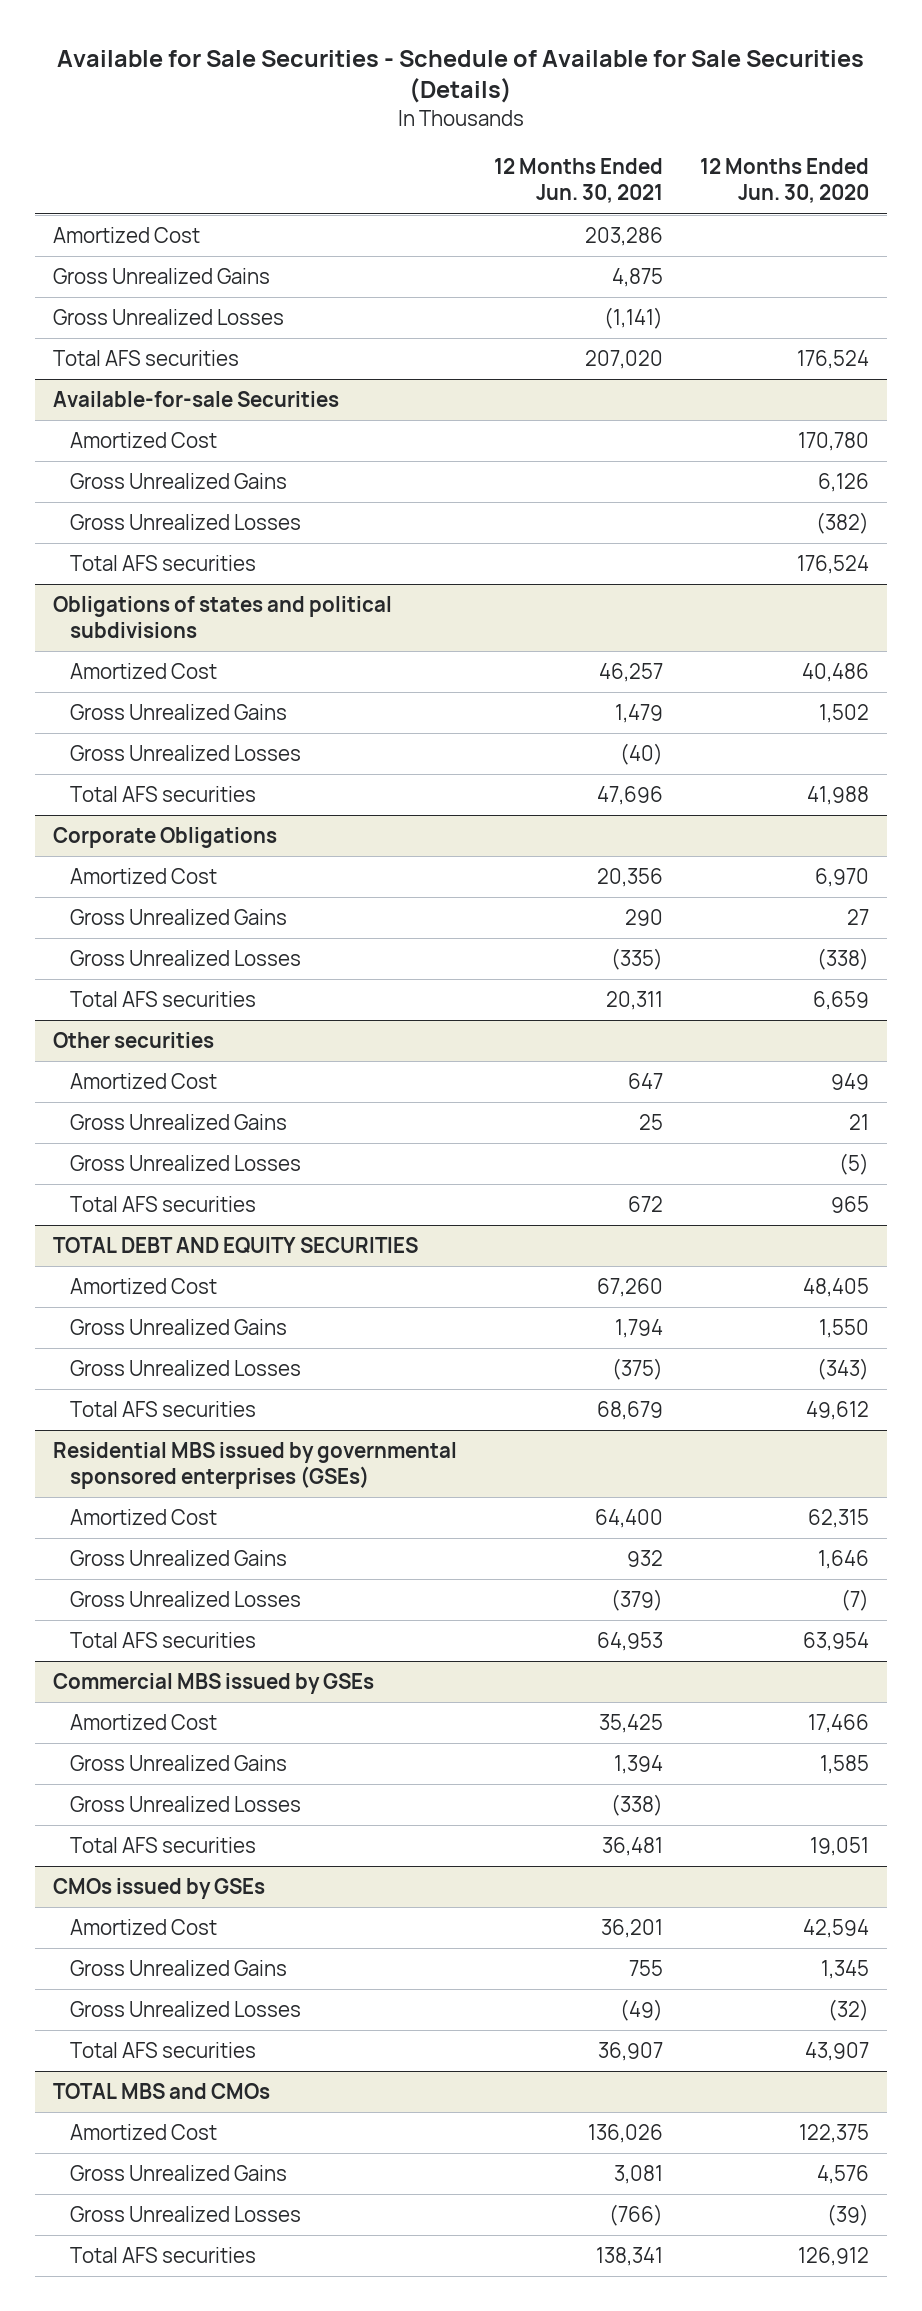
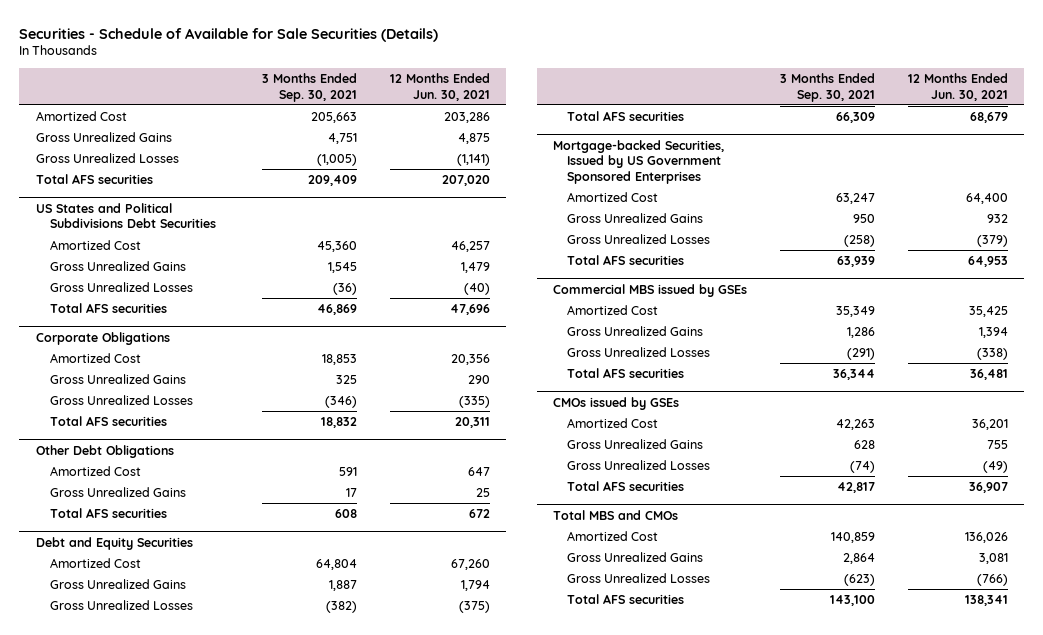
[57,49,865,104] Available for Sale Securities - Schedule of Available for Sale Securities (Details) -> [19,27,439,42] Securities - Schedule of Available for Sale Securities (Details)
[699,158,869,204] 12 Months Ended Jun. 30, 2020 -> none
none -> [262,72,358,102] 3 Months Ended Sep. 30, 2021
[53,390,340,407] Available-for-sale Securities -> none
[70,431,218,448] Amortized Cost -> none
[70,472,288,489] Gross Unrealized Gains -> none
[70,513,302,530] Gross Unrealized Losses -> none
[70,554,257,571] Total AFS securities -> none
[53,595,393,639] Obligations of states and political subdivisions -> [35,202,216,229] US States and Political Subdivisions Debt Securities
[53,1031,215,1048] Other securities -> [35,444,174,458] Other Debt Obligations
[70,1154,302,1171] Gross Unrealized Losses -> none
[53,1236,419,1254] TOTAL DEBT AND EQUITY SECURITIES -> [35,536,193,550] Debt and Equity Securities
[53,1441,458,1490] Residential MBS issued by governmental sponsored enterprises (GSEs) -> [553,139,725,185] Mortgage-backed Securities, Issued by US Government Sponsored Enterprises
[53,2082,271,2099] TOTAL MBS and CMOs -> [553,509,679,520] Total MBS and CMOs

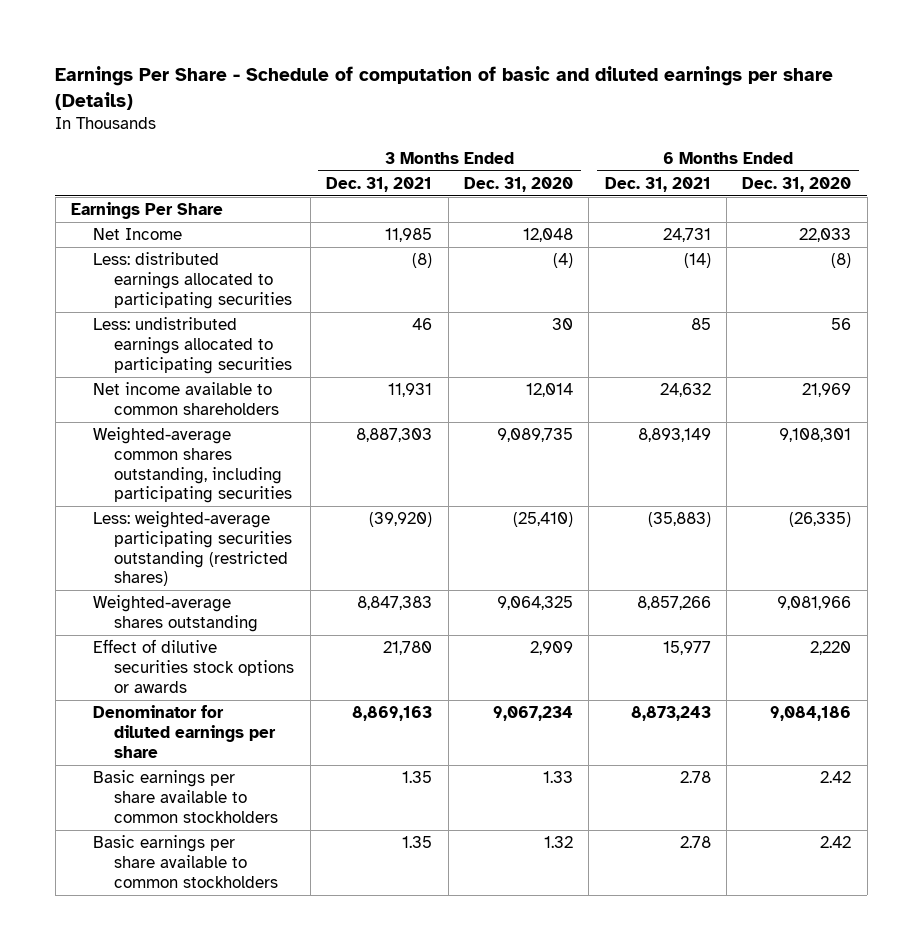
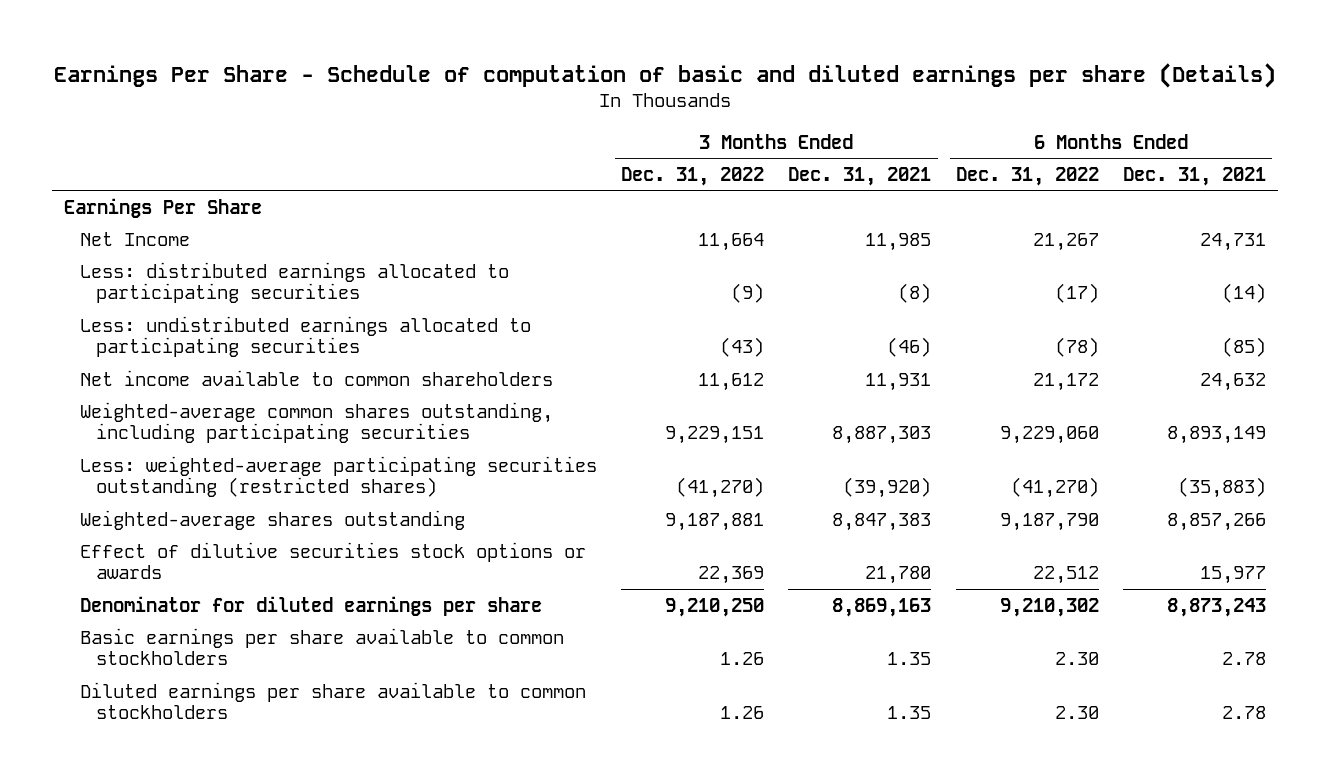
[463,176,573,192] Dec. 31, 2020 -> none
[742,176,852,192] Dec. 31, 2020 -> none
none -> [621,166,765,186] Dec. 31, 2022
none -> [955,166,1099,186] Dec. 31, 2022
[412,318,433,331] 46 -> [887,337,932,358] (46)
[690,318,711,331] 85 -> [1221,337,1266,358] (85)
[92,835,279,888] Basic earnings per share available to common stockholders -> [80,681,587,720] Diluted earnings per share available to common stockholders

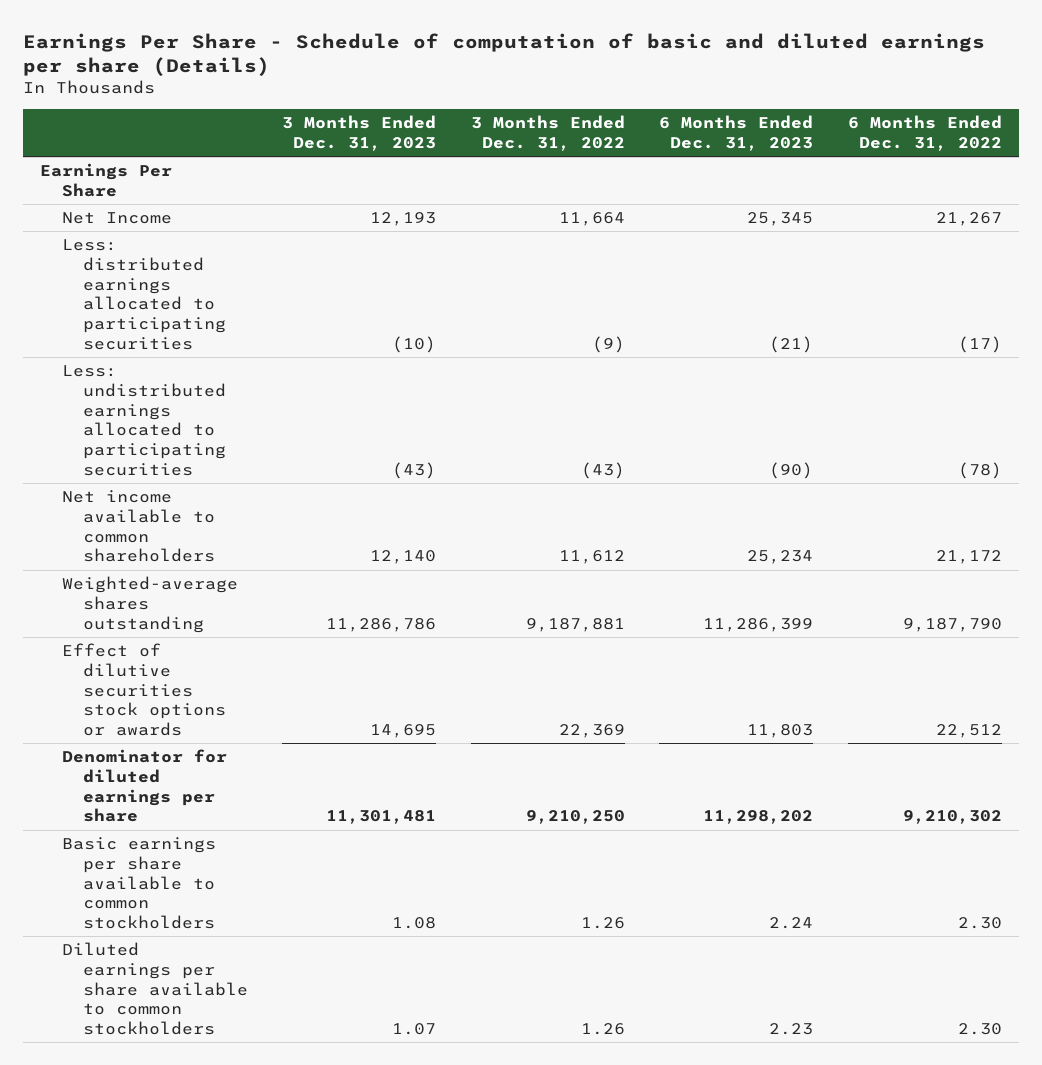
[788,166,932,186] Dec. 31, 2021 -> none
[1122,166,1266,186] Dec. 31, 2021 -> none
none -> [282,115,437,151] 3 Months Ended Dec. 31, 2023
none -> [659,115,814,151] 6 Months Ended Dec. 31, 2023
[80,401,554,444] Weighted-average common shares outstanding, including participating securities -> none
[80,455,598,498] Less: weighted-average participating securities outstanding (restricted shares) -> none

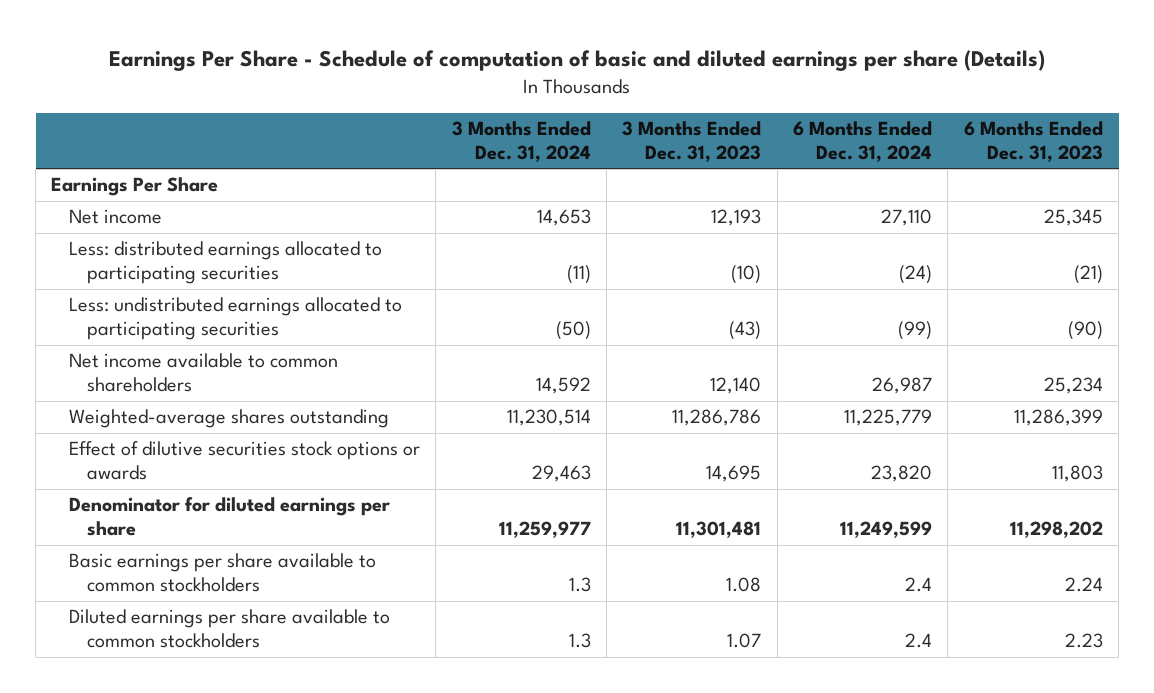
[470,115,625,151] 3 Months Ended Dec. 31, 2022 -> none
[847,115,1002,151] 6 Months Ended Dec. 31, 2022 -> none
none -> [451,121,591,163] 3 Months Ended Dec. 31, 2024
none -> [793,121,933,163] 6 Months Ended Dec. 31, 2024
[61,212,172,225] Net Income -> [69,209,163,225] Net income

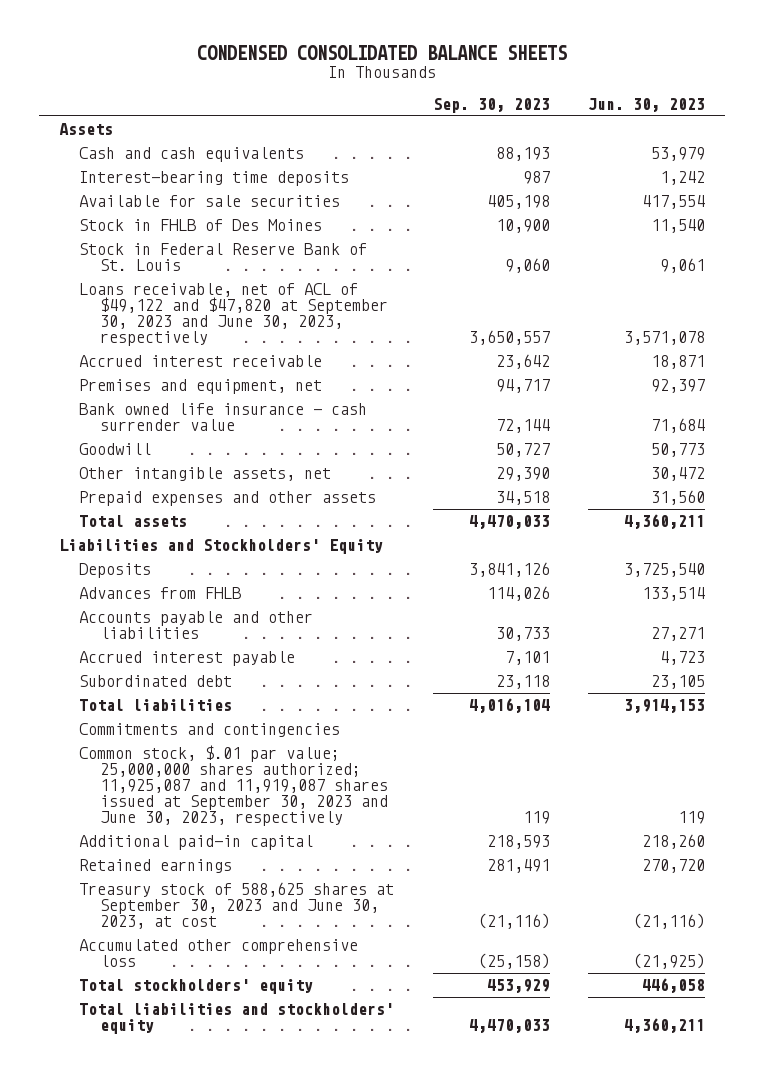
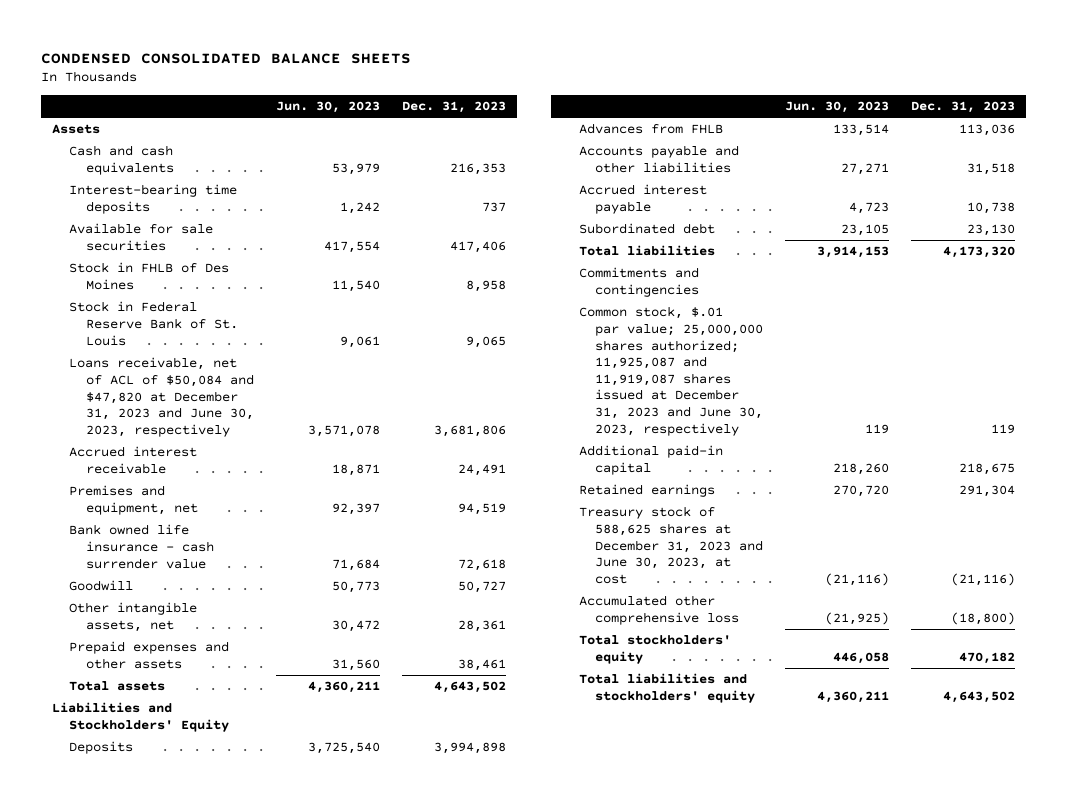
[432,97,550,113] Sep. 30, 2023 -> none
none -> [401,101,506,114] Dec. 31, 2023
[79,283,388,347] Loans receivable, net of ACL of $49,122 and $47,820 at September 30, 2023 and June 30, 2023, respectively -> [68,357,254,437] Loans receivable, net of ACL of $50,084 and $47,820 at December 31, 2023 and June 30, 2023, respectively
[79,745,388,827] Common stock, $.01 par value; 25,000,000 shares authorized; 11,925,087 and 11,919,087 shares issued at September 30, 2023 and June 30, 2023, respectively -> [578,306,764,436] Common stock, $.01 par value; 25,000,000 shares authorized; 11,925,087 and 11,919,087 shares issued at December 31, 2023 and June 30, 2023, respectively
[79,882,395,930] Treasury stock of 588,625 shares at September 30, 2023 and June 30, 2023, at cost -> [578,506,764,584] Treasury stock of 588,625 shares at December 31, 2023 and June 30, 2023, at cost

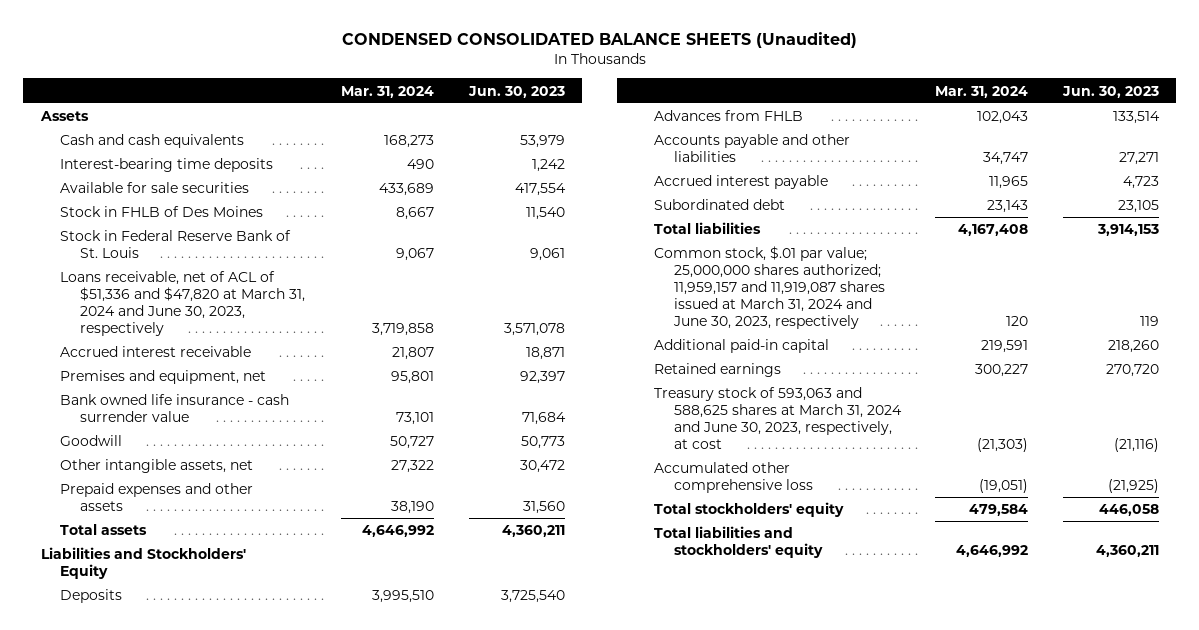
[41,52,412,64] CONDENSED CONSOLIDATED BALANCE SHEETS -> [341,32,857,49] CONDENSED CONSOLIDATED BALANCE SHEETS (Unaudited)
[401,101,506,114] Dec. 31, 2023 -> none
none -> [341,85,435,98] Mar. 31, 2024
[68,357,254,437] Loans receivable, net of ACL of $50,084 and $47,820 at December 31, 2023 and June 30, 2023, respectively -> [60,271,305,337] Loans receivable, net of ACL of $51,336 and $47,820 at March 31, 2024 and June 30, 2023, respectively
[578,267,700,297] Commitments and contingencies -> none
[578,306,764,436] Common stock, $.01 par value; 25,000,000 shares authorized; 11,925,087 and 11,919,087 shares issued at December 31, 2023 and June 30, 2023, respectively -> [654,246,885,330] Common stock, $.01 par value; 25,000,000 shares authorized; 11,959,157 and 11,919,087 shares issued at March 31, 2024 and June 30, 2023, respectively
[578,506,764,584] Treasury stock of 588,625 shares at December 31, 2023 and June 30, 2023, at cost -> [654,387,902,450] Treasury stock of 593,063 and 588,625 shares at March 31, 2024 and June 30, 2023, respectively, at cost

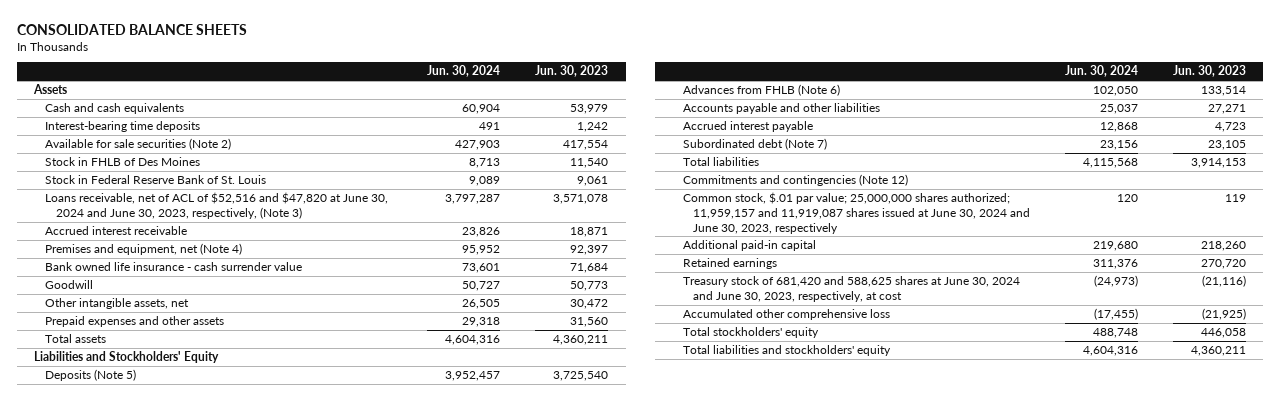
[341,32,857,49] CONDENSED CONSOLIDATED BALANCE SHEETS (Unaudited) -> [16,24,247,36] CONSOLIDATED BALANCE SHEETS
[341,85,435,98] Mar. 31, 2024 -> none
none -> [427,65,501,78] Jun. 30, 2024
[60,182,250,194] Available for sale securities -> [45,138,232,151] Available for sale securities (Note 2)
[60,271,305,337] Loans receivable, net of ACL of $51,336 and $47,820 at March 31, 2024 and June 30, 2023, respectively -> [45,192,389,219] Loans receivable, net of ACL of $52,516 and $47,820 at June 30, 2024 and June 30, 2023, respectively, (Note 3)
[60,370,267,385] Premises and equipment, net -> [45,243,243,256] Premises and equipment, net (Note 4)
[60,589,123,604] Deposits -> [45,369,137,382] Deposits (Note 5)
[654,110,804,122] Advances from FHLB -> [682,84,840,97] Advances from FHLB (Note 6)
[654,199,786,211] Subordinated debt -> [682,138,827,151] Subordinated debt (Note 7)
none -> [682,174,908,187] Commitments and contingencies (Note 12)
[654,246,885,330] Common stock, $.01 par value; 25,000,000 shares authorized; 11,959,157 and 11,919,087 shares issued at March 31, 2024 and June 30, 2023, respectively -> [682,192,1031,234] Common stock, $.01 par value; 25,000,000 shares authorized; 11,959,157 and 11,919,087 shares issued at June 30, 2024 and June 30, 2023, respectively
[654,387,902,450] Treasury stock of 593,063 and 588,625 shares at March 31, 2024 and June 30, 2023, respectively, at cost -> [682,276,1020,302] Treasury stock of 681,420 and 588,625 shares at June 30, 2024 and June 30, 2023, respectively, at cost

